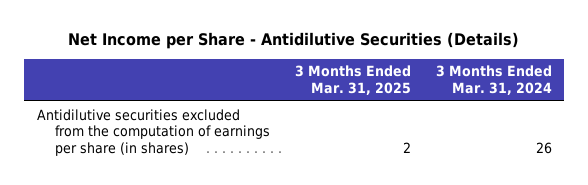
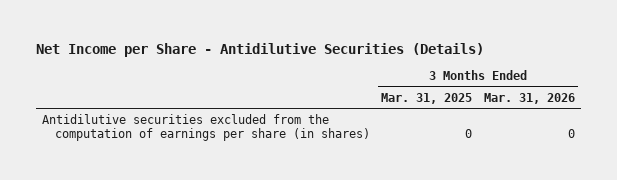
[435,65,552,96] 3 Months Ended Mar. 31, 2024 -> none
none -> [484,92,576,104] Mar. 31, 2026
[402,141,411,153] 2 -> [465,128,473,138] 0

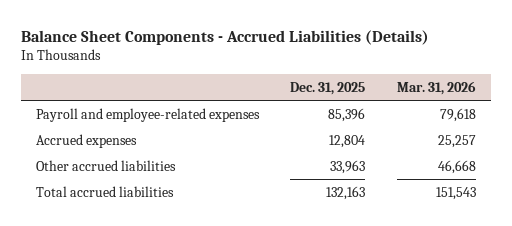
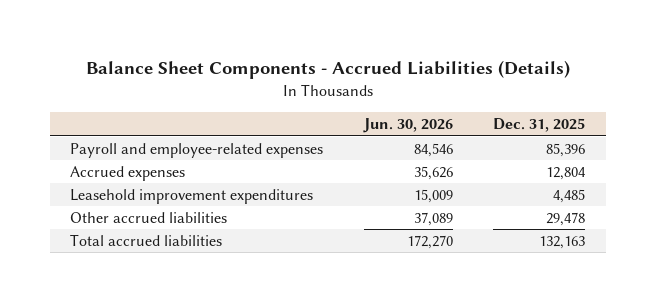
[396,80,476,95] Mar. 31, 2026 -> none
none -> [362,118,453,134] Jun. 30, 2026
none -> [69,188,313,204] Leasehold improvement expenditures
[330,159,366,174] 33,963 -> [546,211,586,226] 29,478

